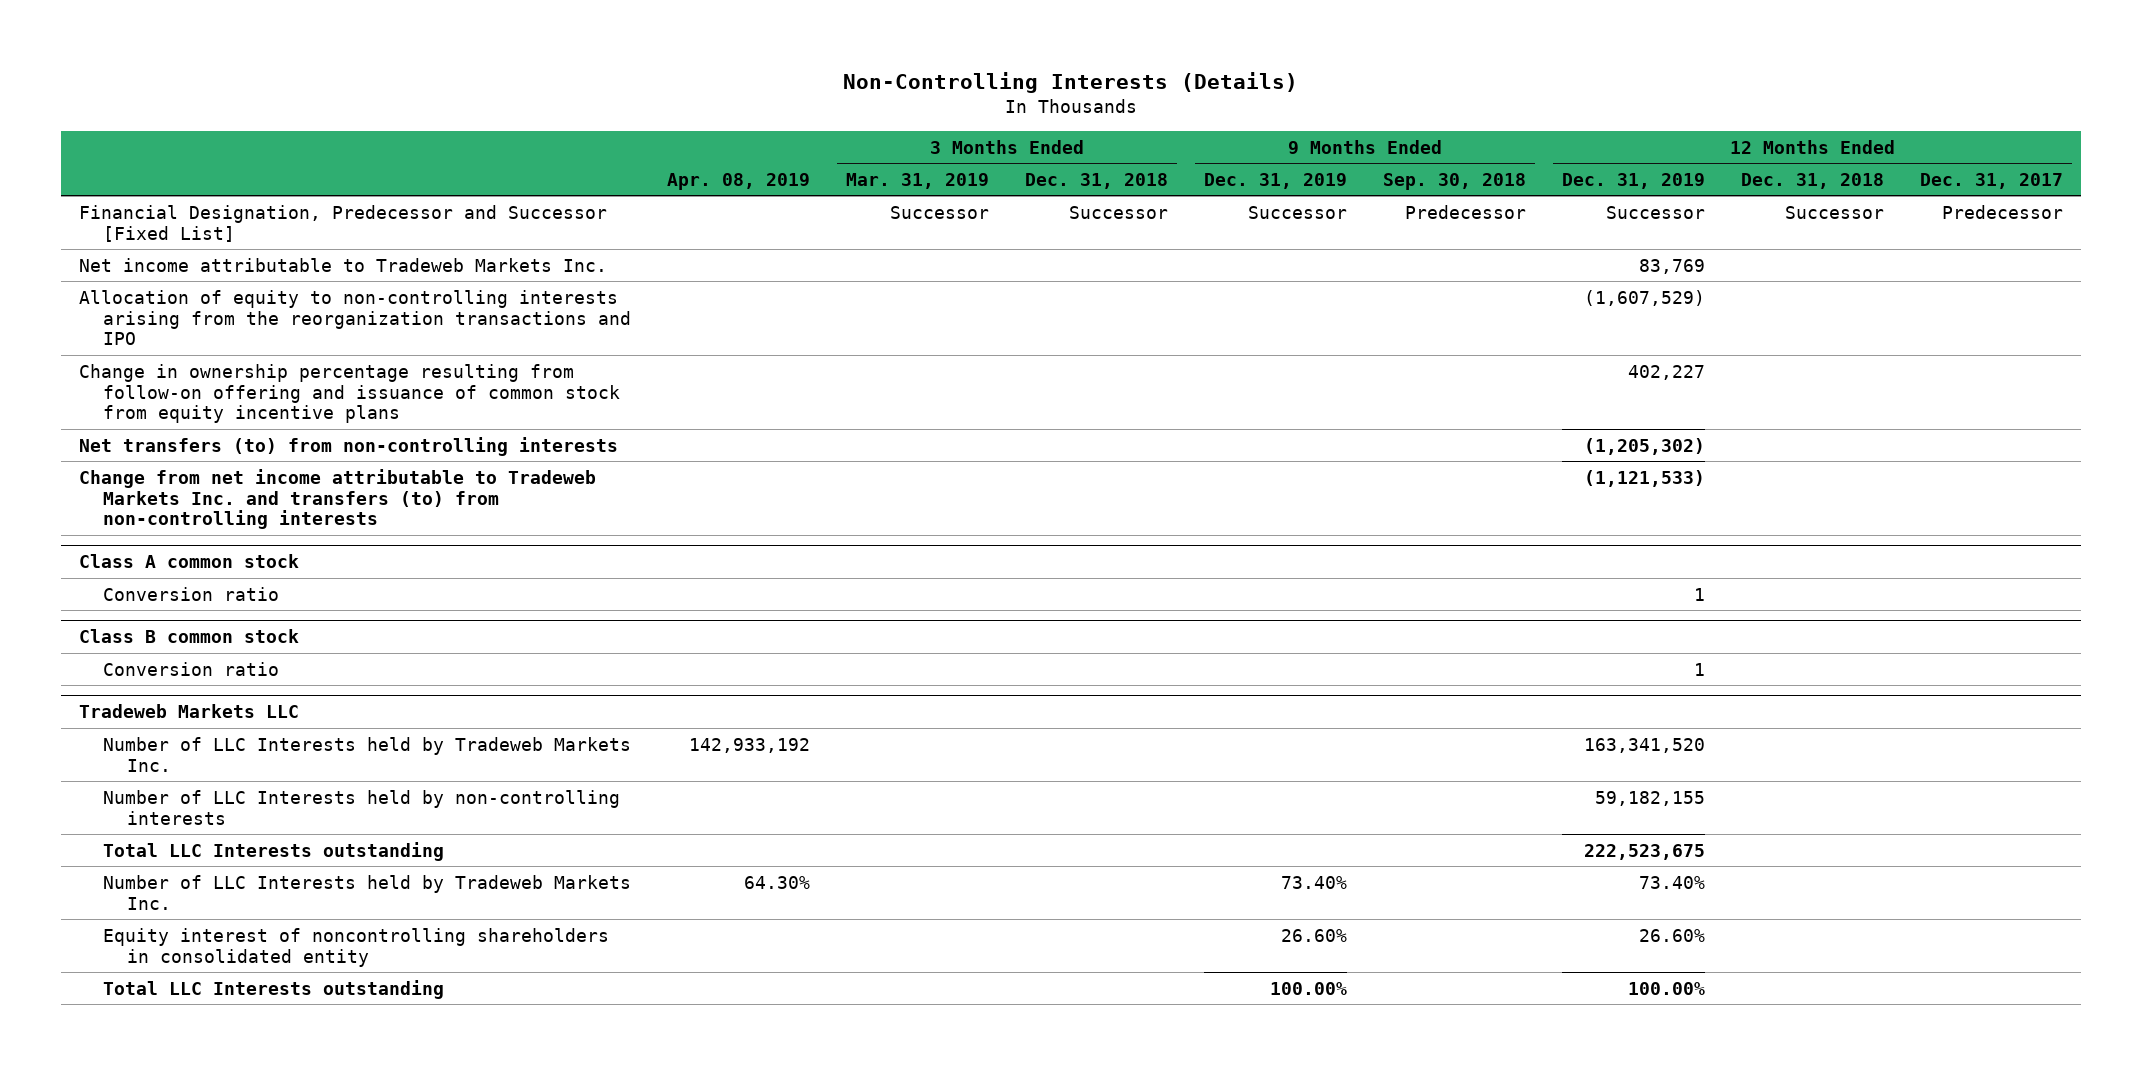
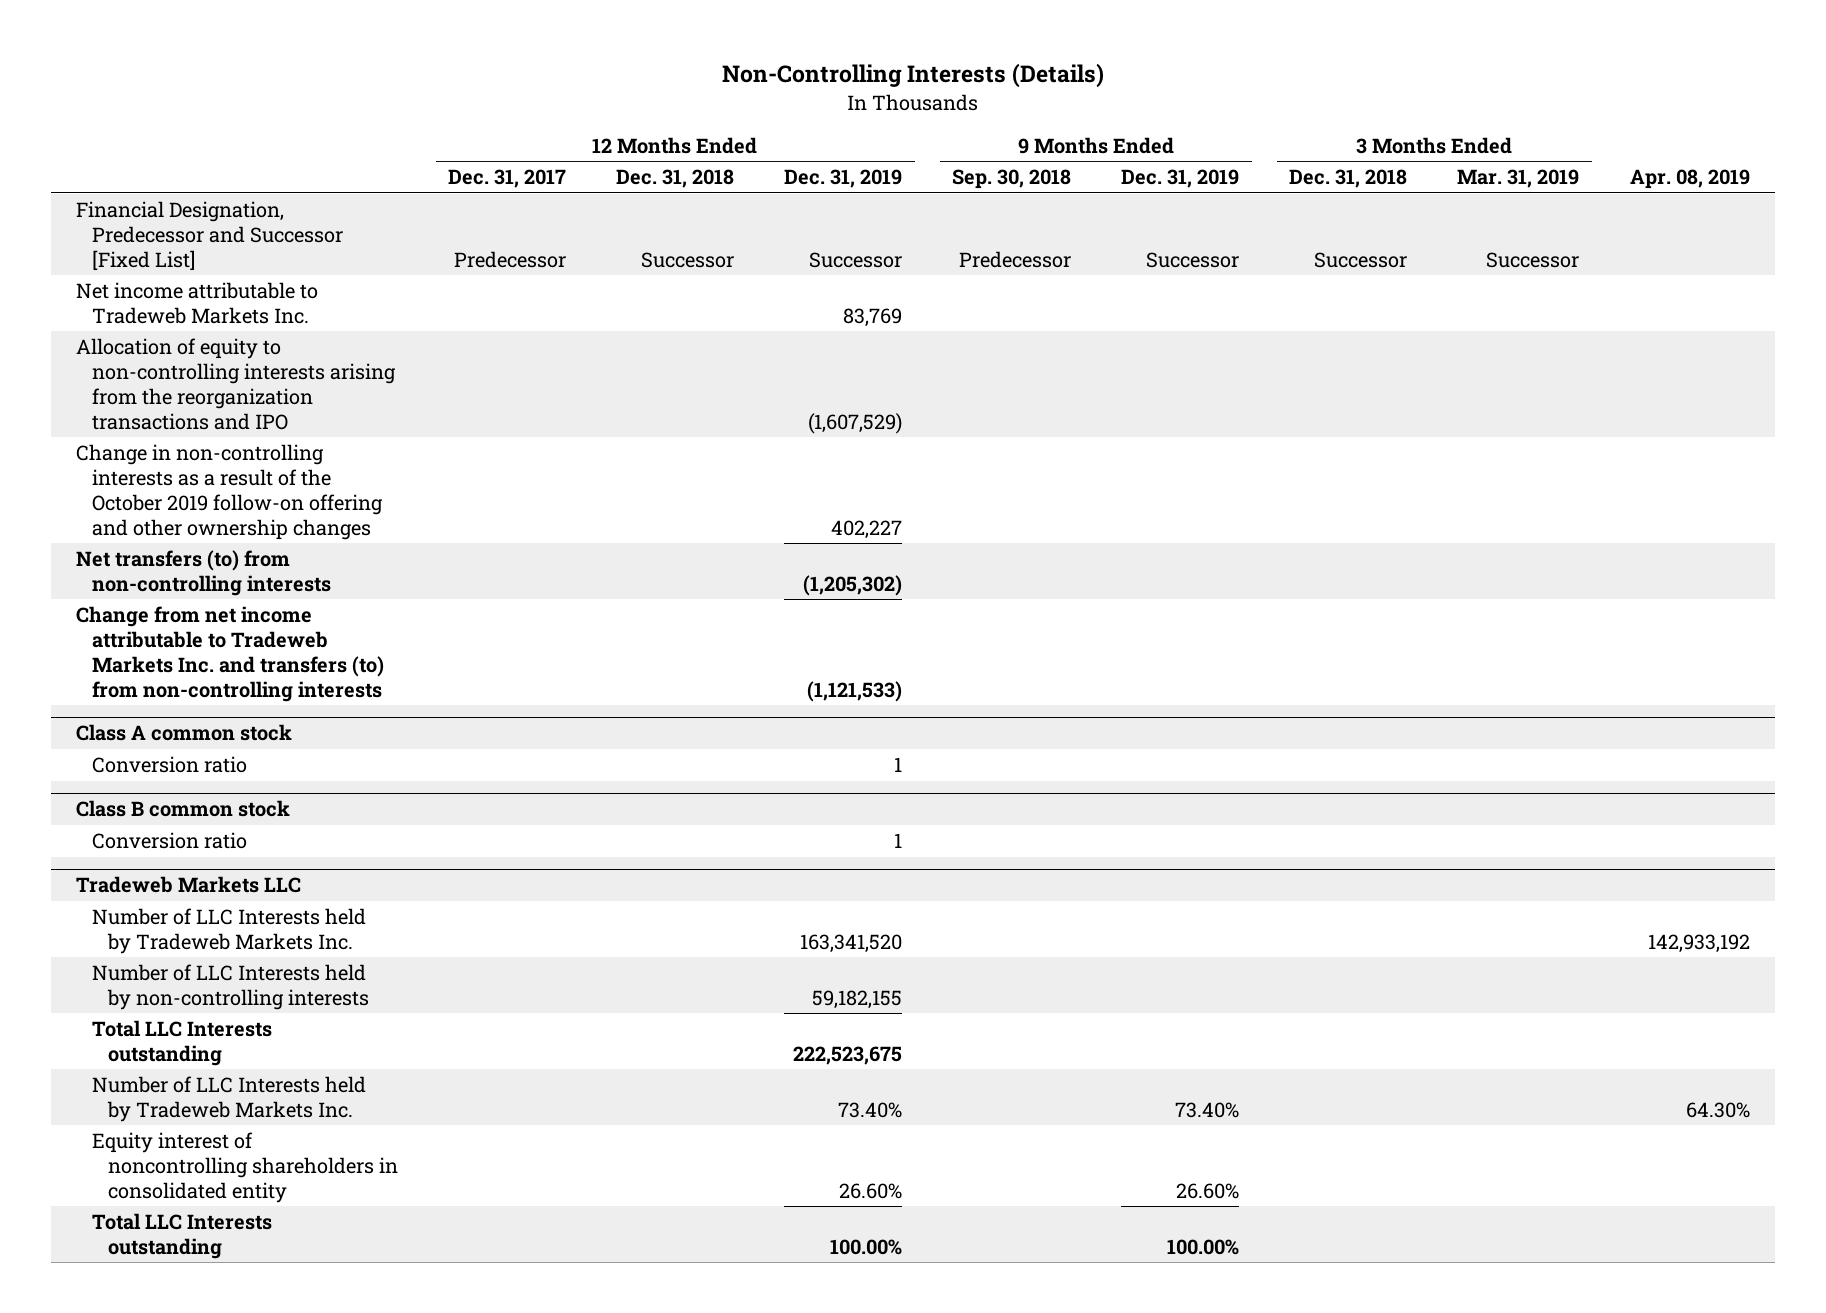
[78,363,620,424] Change in ownership percentage resulting from follow-on offering and issuance of common stock from equity incentive plans -> [76,444,384,540] Change in non-controlling interests as a result of the October 2019 follow-on offering and other ownership changes

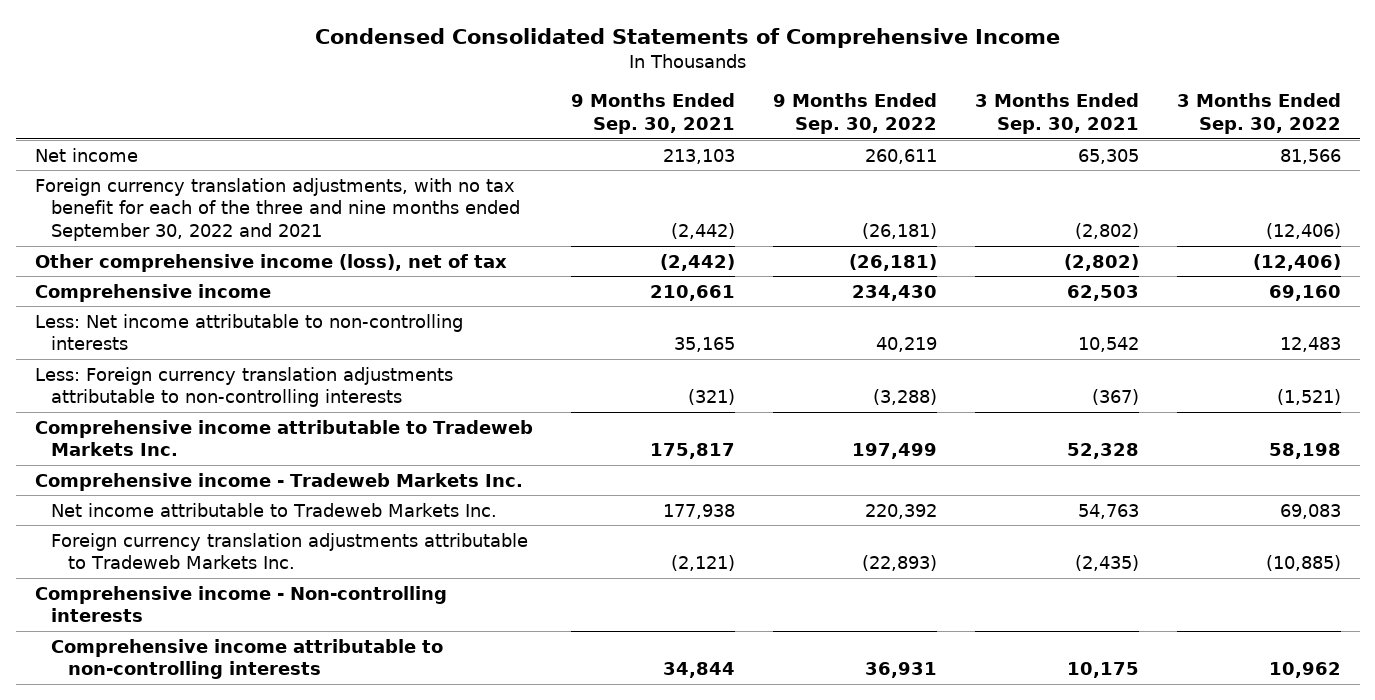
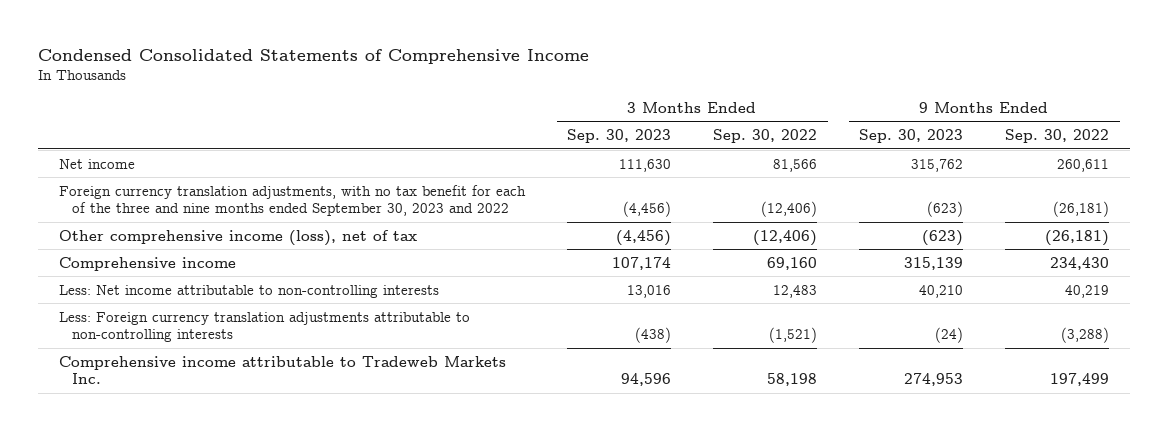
[570,93,735,135] 9 Months Ended Sep. 30, 2021 -> none
[974,93,1139,135] 3 Months Ended Sep. 30, 2021 -> none
none -> [567,129,672,144] Sep. 30, 2023
none -> [859,129,964,144] Sep. 30, 2023
[34,177,521,242] Foreign currency translation adjustments, with no tax benefit for each of the three and nine months ended September 30, 2022 and 2021 -> [59,184,527,217] Foreign currency translation adjustments, with no tax benefit for each of the three and nine months ended September 30, 2023 and 2022
[34,472,523,491] Comprehensive income - Tradeweb Markets Inc. -> none
[51,502,498,517] Net income attributable to Tradeweb Markets Inc. -> none
[51,532,529,570] Foreign currency translation adjustments attributable to Tradeweb Markets Inc. -> none
[34,585,447,623] Comprehensive income - Non-controlling interests -> none
[51,638,444,680] Comprehensive income attributable to non-controlling interests -> none

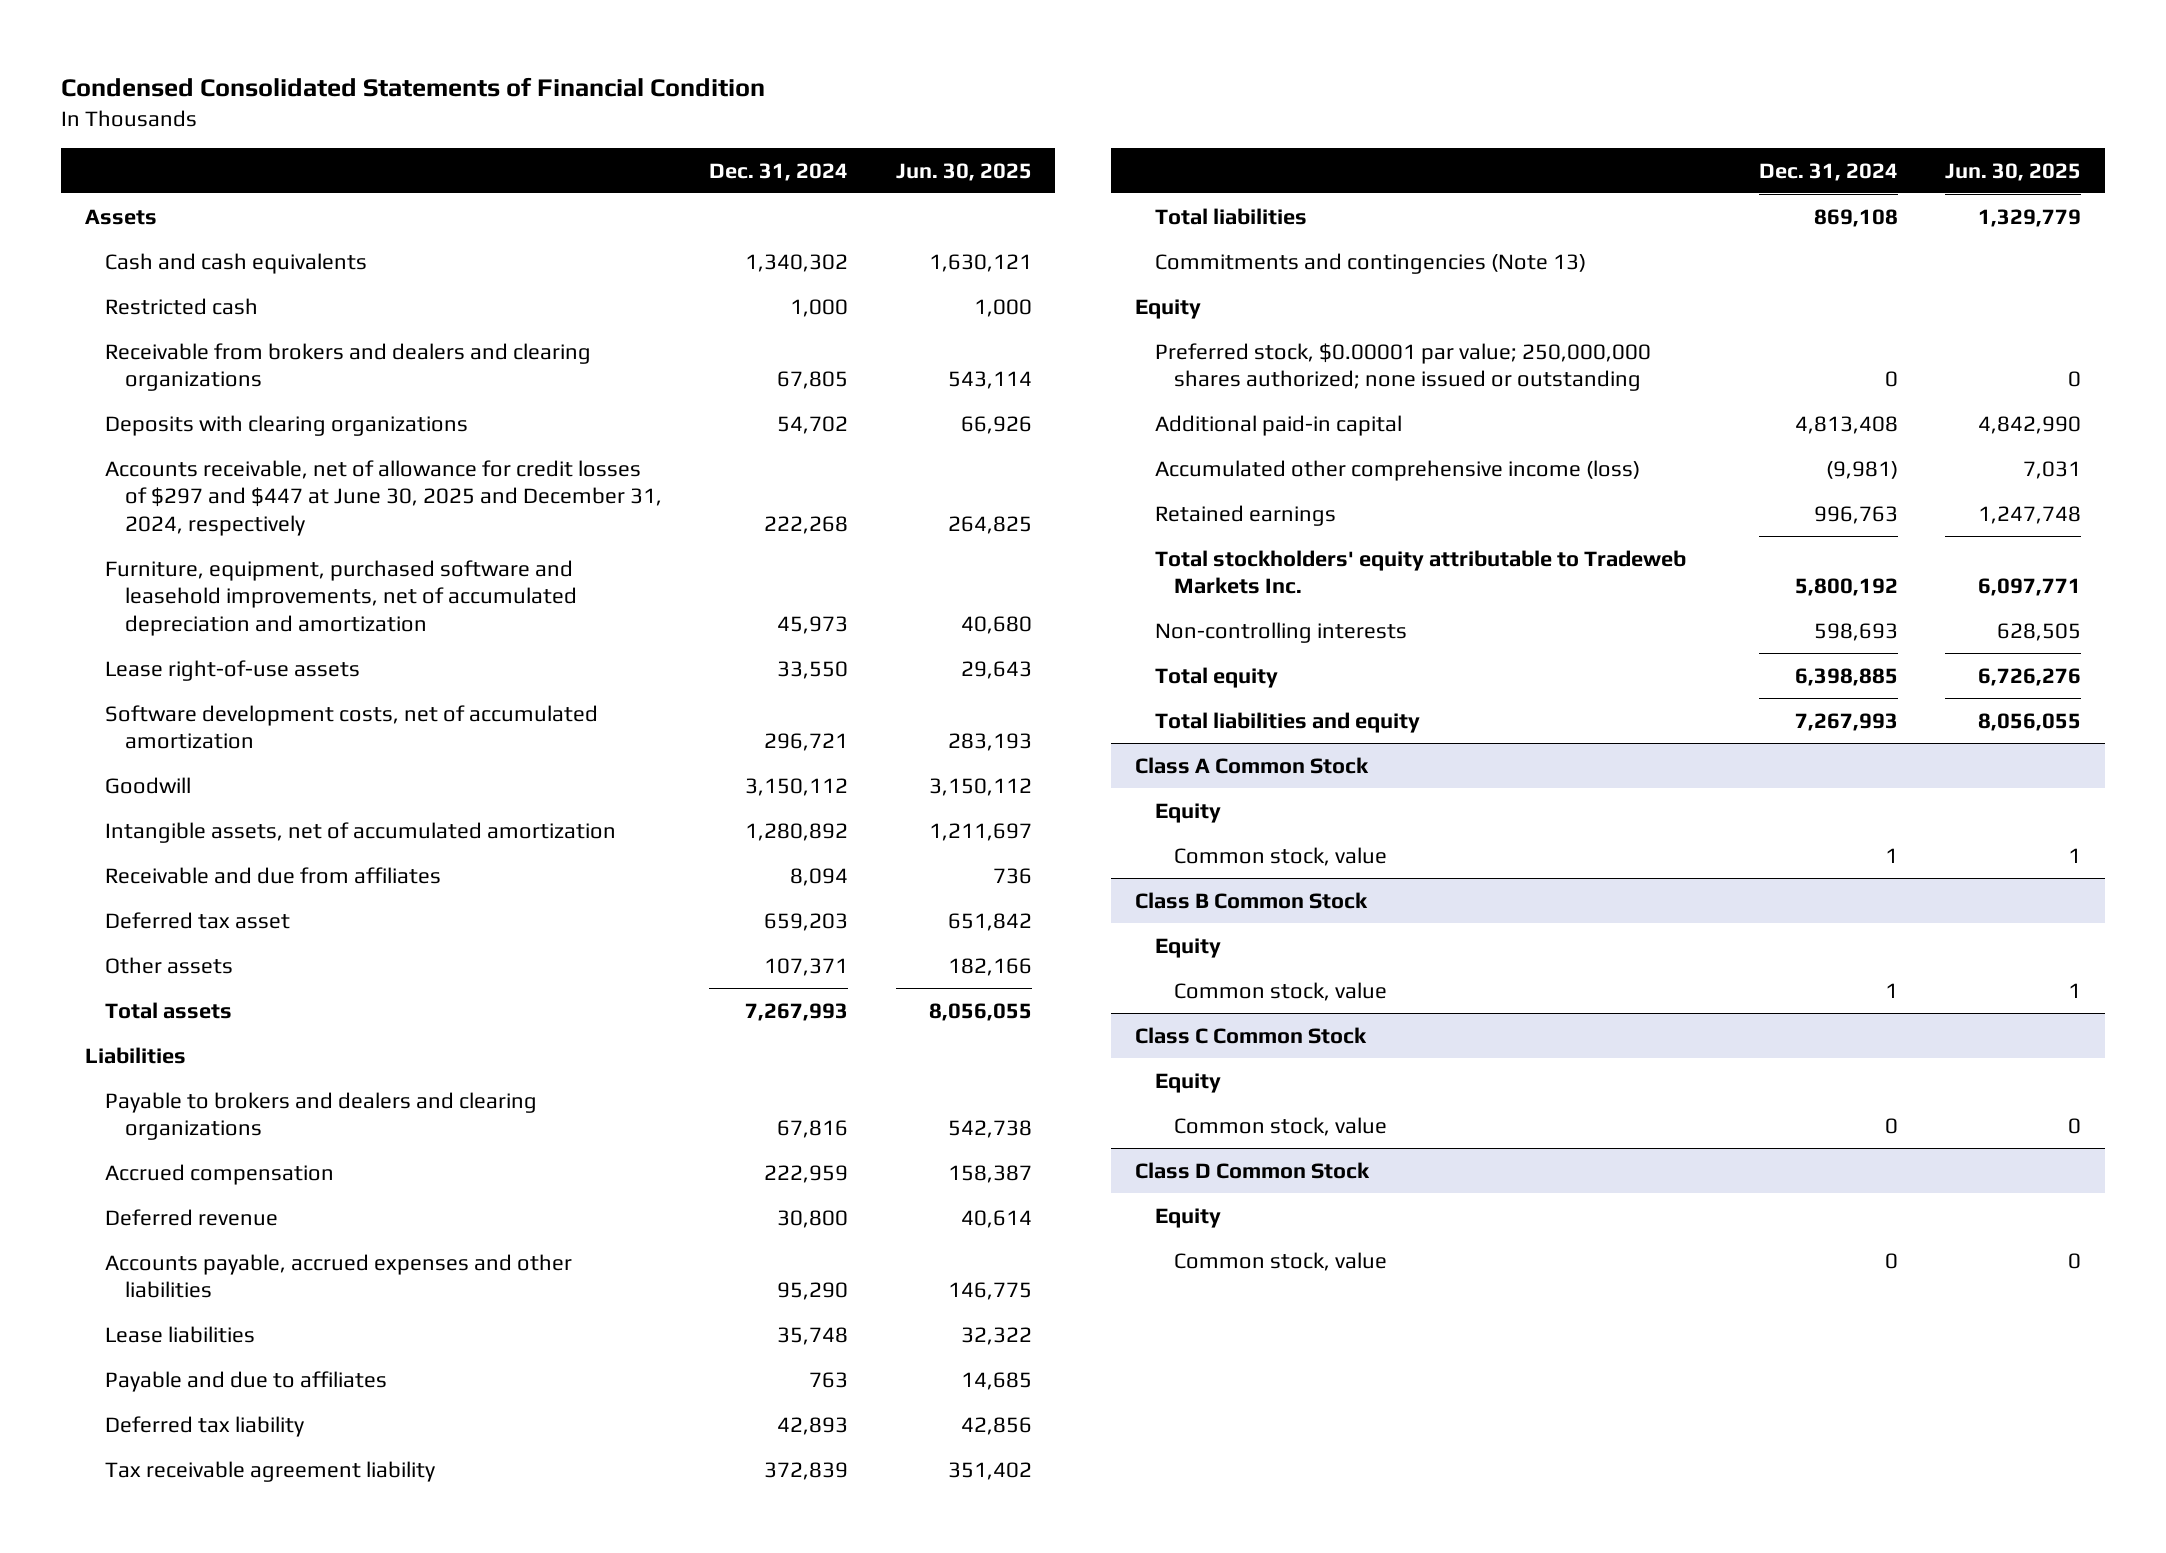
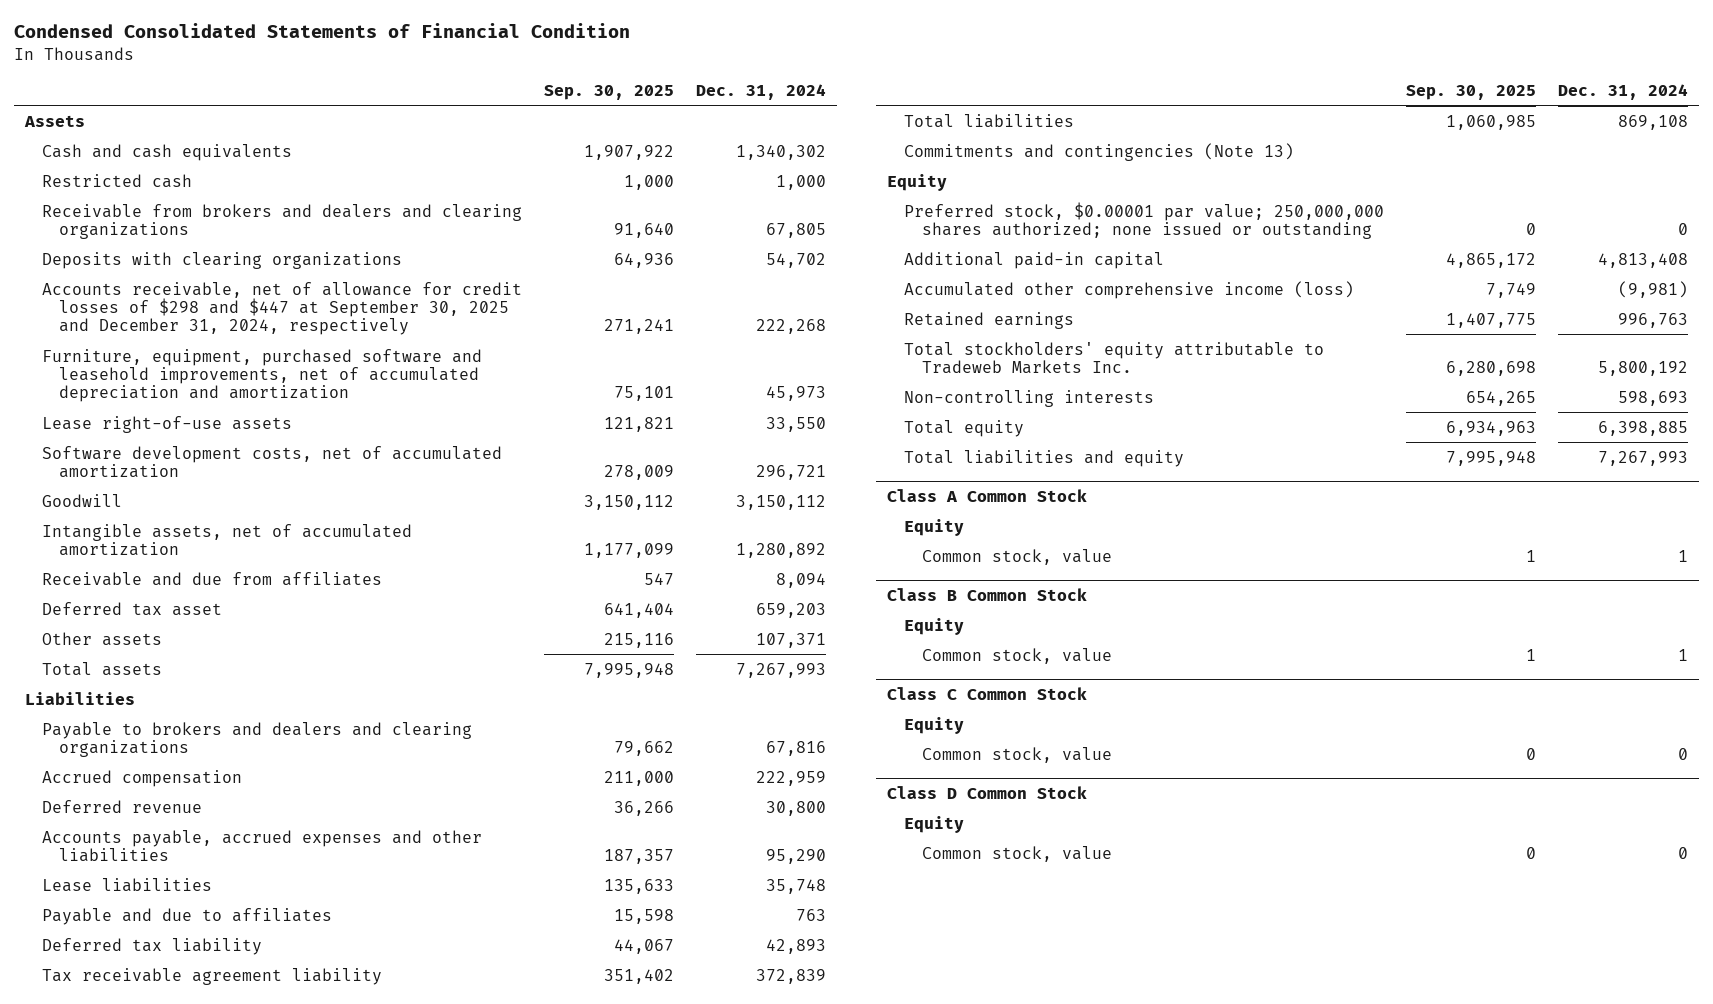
[895,162,1032,181] Jun. 30, 2025 -> none
none -> [543,84,674,100] Sep. 30, 2025
[104,459,662,536] Accounts receivable, net of allowance for credit losses of $297 and $447 at June 30, 2025 and December 31, 2024, respectively -> [41,281,522,336] Accounts receivable, net of allowance for credit losses of $298 and $447 at September 30, 2025 and December 31, 2024, respectively

